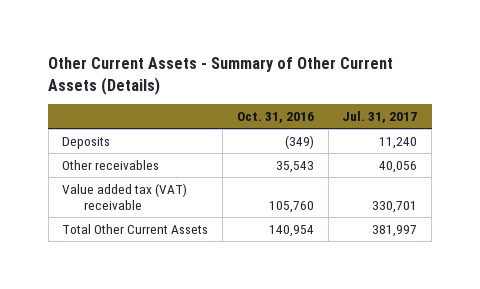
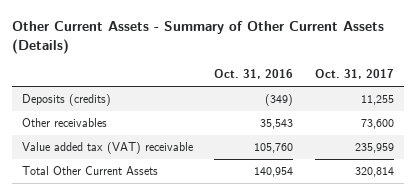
[342,111,418,124] Jul. 31, 2017 -> none
none -> [314,69,394,80] Oct. 31, 2017
[62,136,111,149] Deposits -> [22,94,112,107] Deposits (credits)

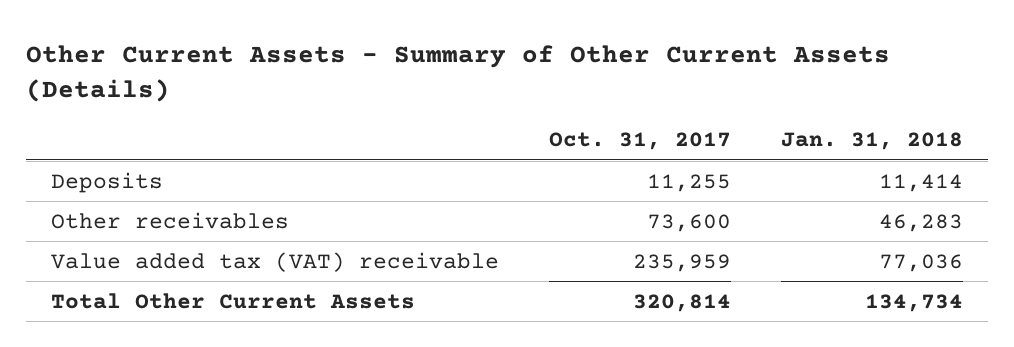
[214,69,294,80] Oct. 31, 2016 -> none
none -> [781,132,964,151] Jan. 31, 2018
[22,94,112,107] Deposits (credits) -> [51,171,164,193] Deposits

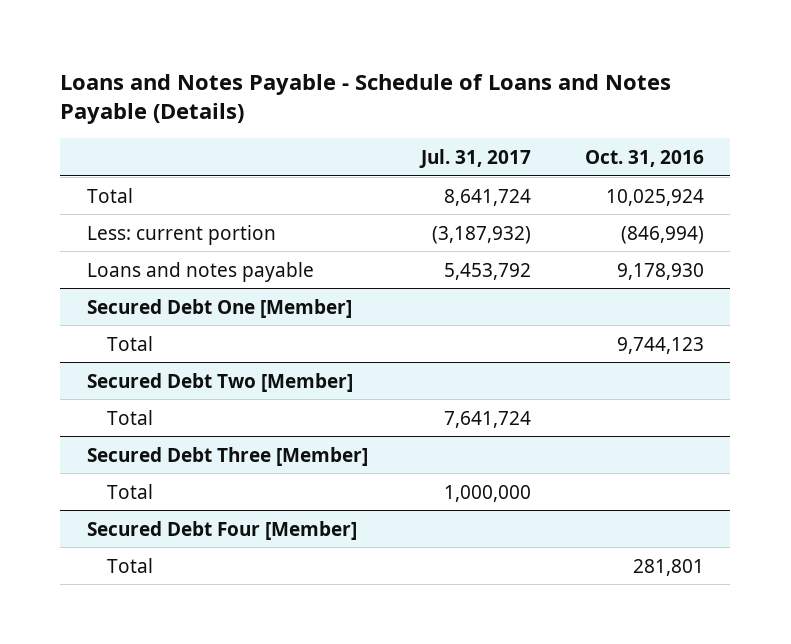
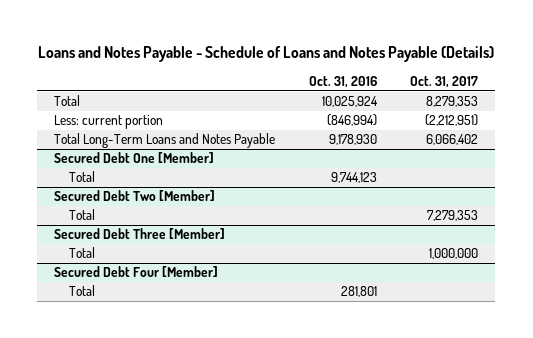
[419,148,532,168] Jul. 31, 2017 -> none
none -> [410,75,479,88] Oct. 31, 2017
[86,261,314,282] Loans and notes payable -> [54,133,276,149] Total Long-Term Loans and Notes Payable

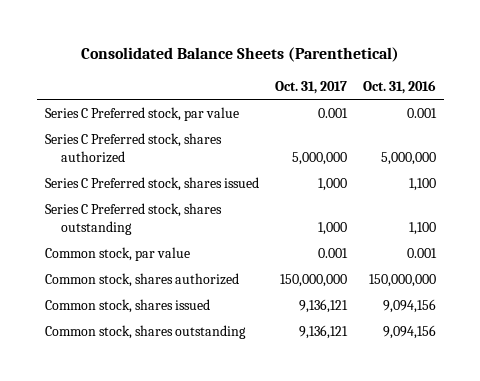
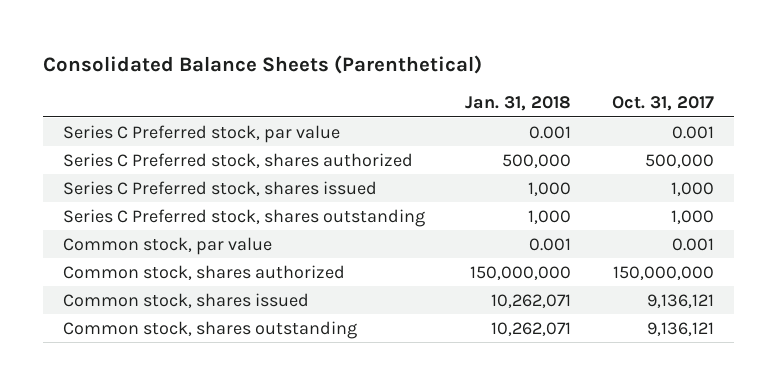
[362,79,436,94] Oct. 31, 2016 -> none
none -> [465,96,572,112] Jan. 31, 2018
[291,151,347,165] 5,000,000 -> [644,153,714,168] 500,000

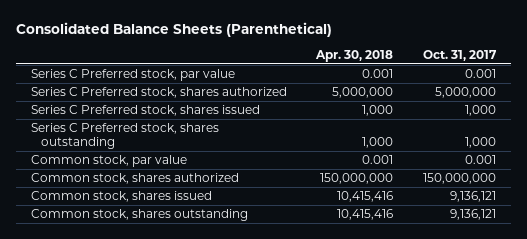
[465,96,572,112] Jan. 31, 2018 -> none
none -> [315,50,394,63] Apr. 30, 2018
[644,153,714,168] 500,000 -> [435,87,497,99] 5,000,000

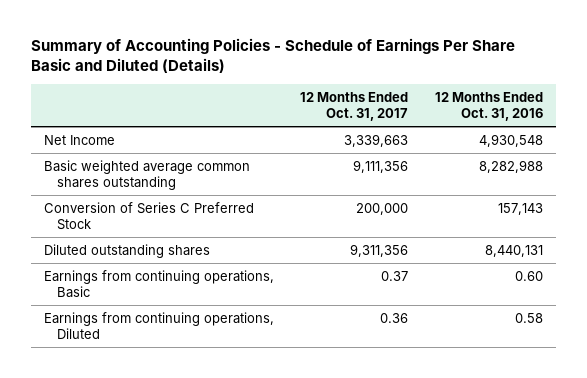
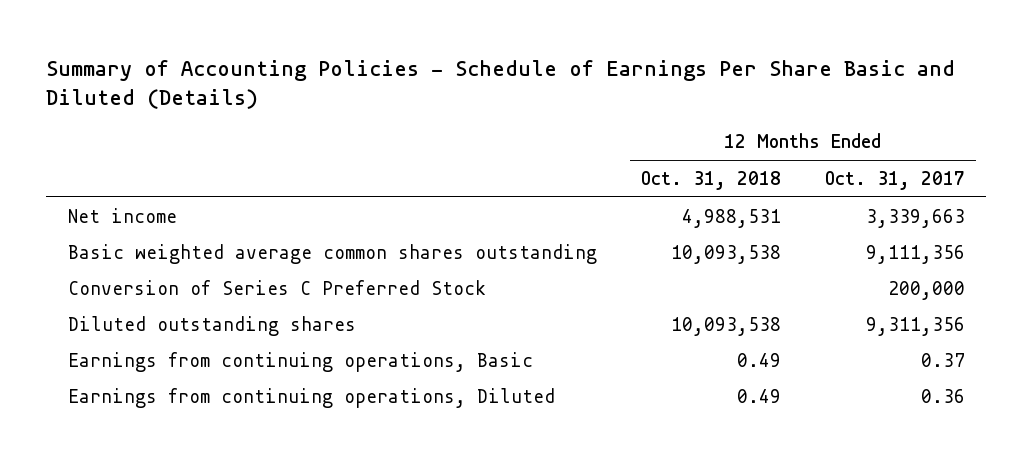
[434,91,543,121] 12 Months Ended Oct. 31, 2016 -> none
none -> [640,170,781,190] Oct. 31, 2018
[43,134,115,145] Net Income -> [68,207,178,223] Net income

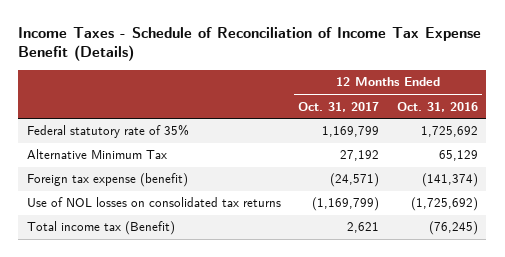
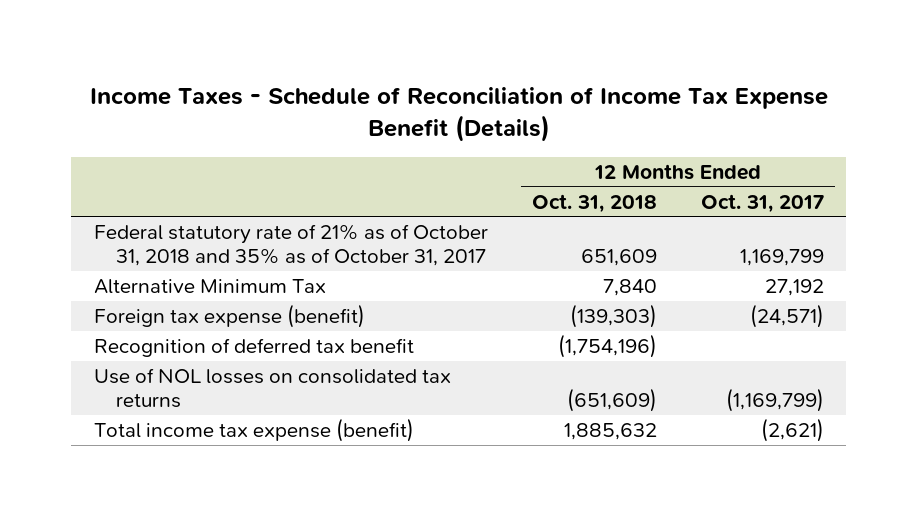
[396,101,478,112] Oct. 31, 2016 -> none
none -> [531,193,657,213] Oct. 31, 2018
[26,124,189,139] Federal statutory rate of 35% -> [93,223,488,267] Federal statutory rate of 21% as of October 31, 2018 and 35% as of October 31, 2017
none -> [93,337,414,357] Recognition of deferred tax benefit
[26,221,175,236] Total income tax (Benefit) -> [93,417,414,442] Total income tax expense (benefit)
[347,222,380,234] 2,621 -> [760,417,824,442] (2,621)

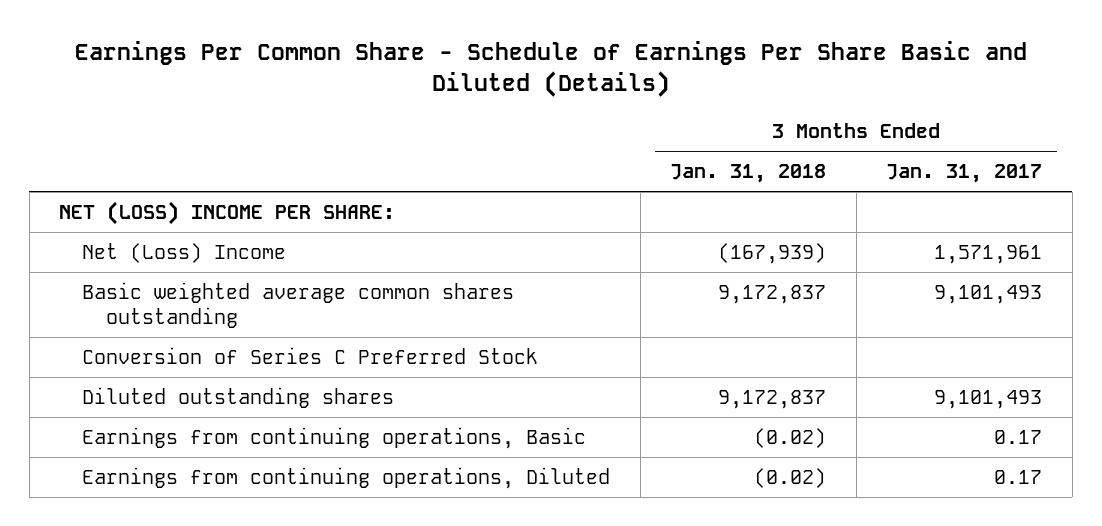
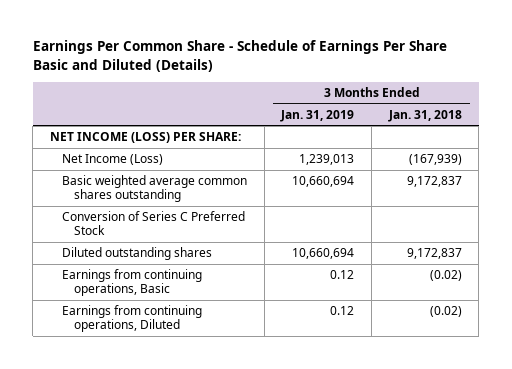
[886,164,1043,184] Jan. 31, 2017 -> none
none -> [280,109,355,122] Jan. 31, 2019
[59,201,396,226] NET (LOSS) INCOME PER SHARE: -> [50,132,242,144] NET INCOME (LOSS) PER SHARE:
[82,243,287,264] Net (Loss) Income -> [61,154,163,166] Net Income (Loss)

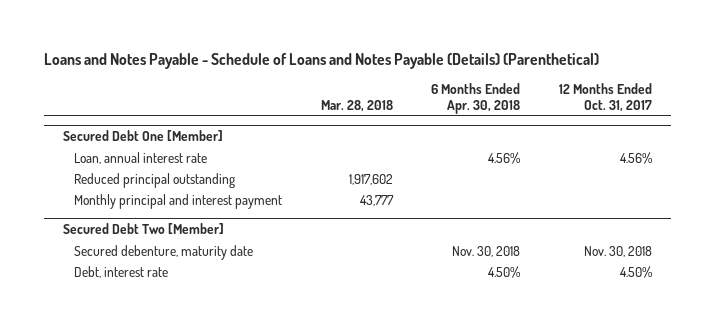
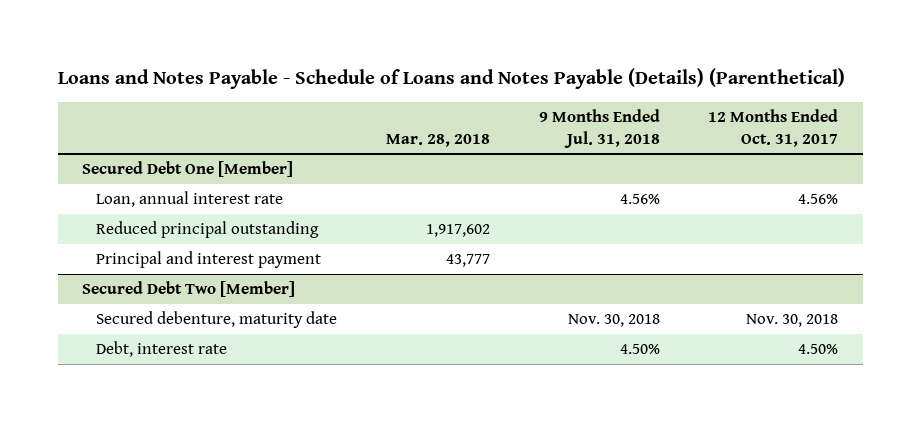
[431,82,521,115] 6 Months Ended Apr. 30, 2018 -> none
none -> [538,108,660,148] 9 Months Ended Jul. 31, 2018
[73,193,282,209] Monthly principal and interest payment -> [95,251,321,269] Principal and interest payment

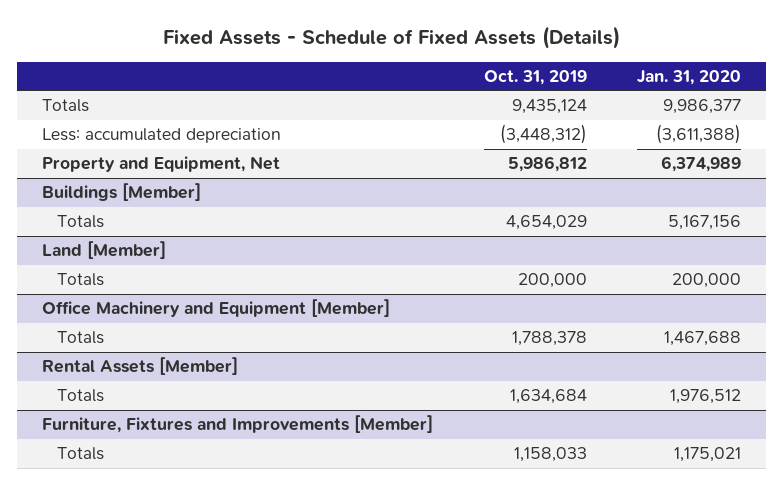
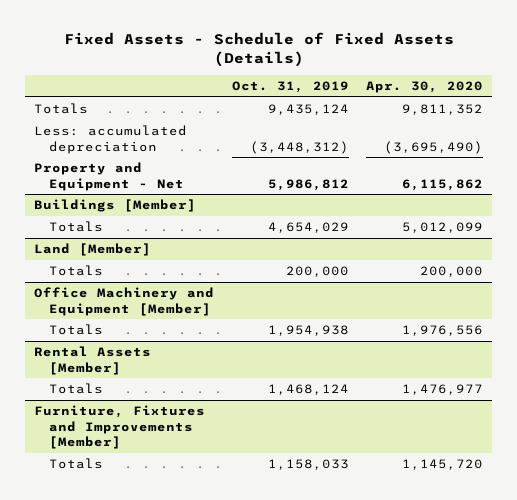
[636,69,741,85] Jan. 31, 2020 -> none
none -> [366,81,484,94] Apr. 30, 2020
[42,156,281,173] Property and Equipment, Net -> [34,162,185,191] Property and Equipment - Net
[511,331,587,347] 1,788,378 -> [267,325,349,337] 1,954,938
[509,389,587,405] 1,634,684 -> [267,384,349,396] 1,468,124

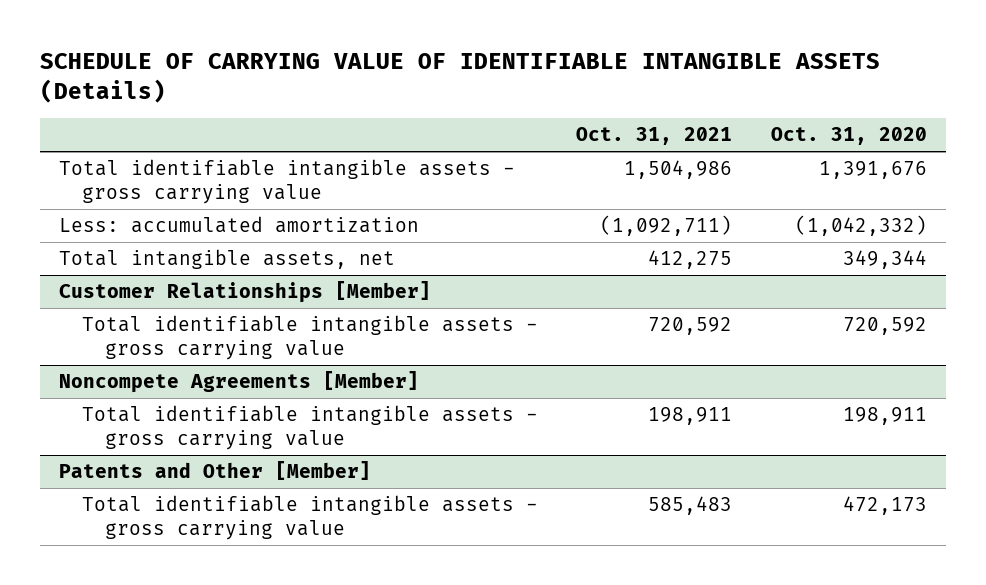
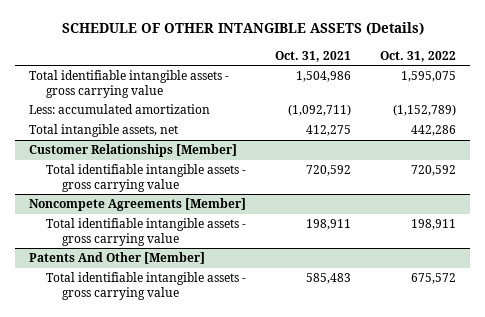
[39,53,880,104] SCHEDULE OF CARRYING VALUE OF IDENTIFIABLE INTANGIBLE ASSETS (Details) -> [61,22,424,36] SCHEDULE OF OTHER INTANGIBLE ASSETS (Details)
[770,127,927,146] Oct. 31, 2020 -> none
none -> [379,50,456,62] Oct. 31, 2022
[58,461,371,481] Patents and Other [Member] -> [29,252,206,265] Patents And Other [Member]

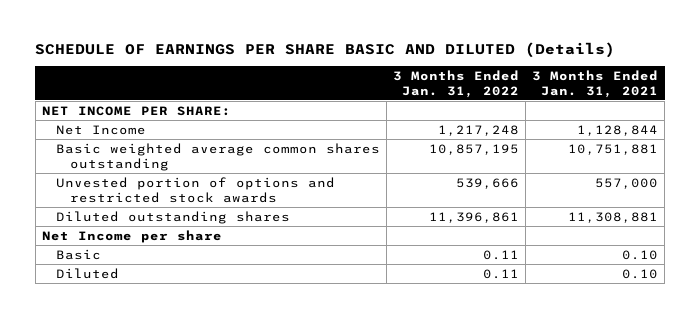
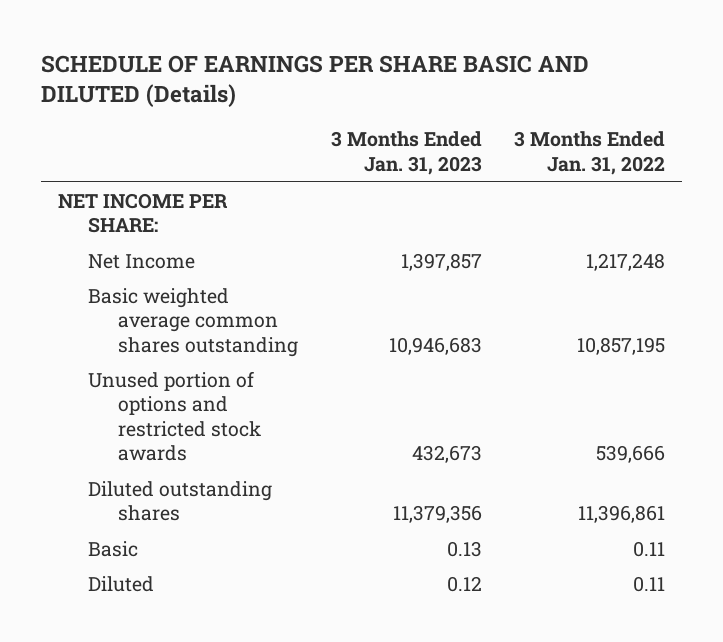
[532,69,659,98] 3 Months Ended Jan. 31, 2021 -> none
none -> [330,131,482,176] 3 Months Ended Jan. 31, 2023
[55,176,335,203] Unvested portion of options and restricted stock awards -> [87,370,262,462] Unused portion of options and restricted stock awards
[41,229,222,243] Net Income per share -> none

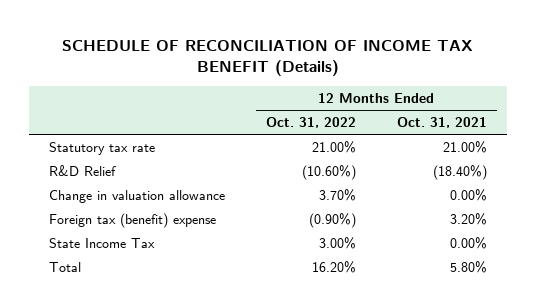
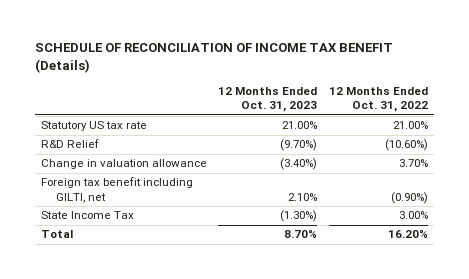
[396,117,487,129] Oct. 31, 2021 -> none
none -> [218,86,318,113] 12 Months Ended Oct. 31, 2023
[49,141,156,155] Statutory tax rate -> [40,121,147,132] Statutory US tax rate
[49,212,217,228] Foreign tax (benefit) expense -> none
none -> [40,177,193,203] Foreign tax benefit including GILTI, net

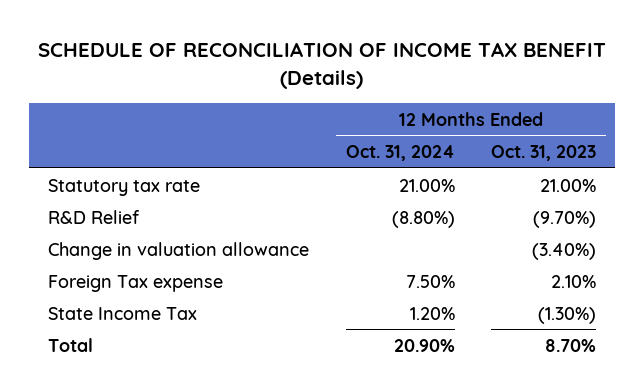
[329,86,429,113] 12 Months Ended Oct. 31, 2022 -> none
none -> [345,144,455,161] Oct. 31, 2024
[40,121,147,132] Statutory US tax rate -> [47,178,200,196] Statutory tax rate
[40,177,193,203] Foreign tax benefit including GILTI, net -> [47,274,223,292] Foreign Tax expense

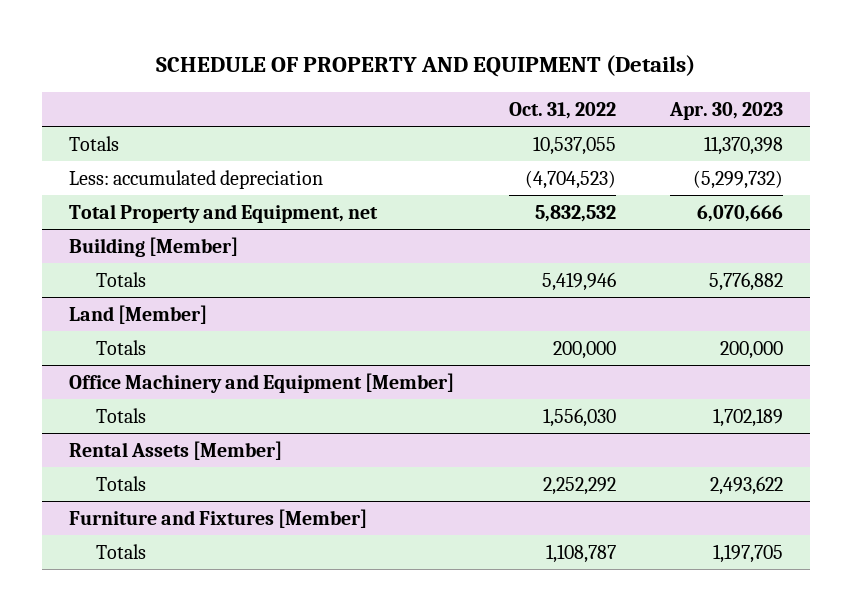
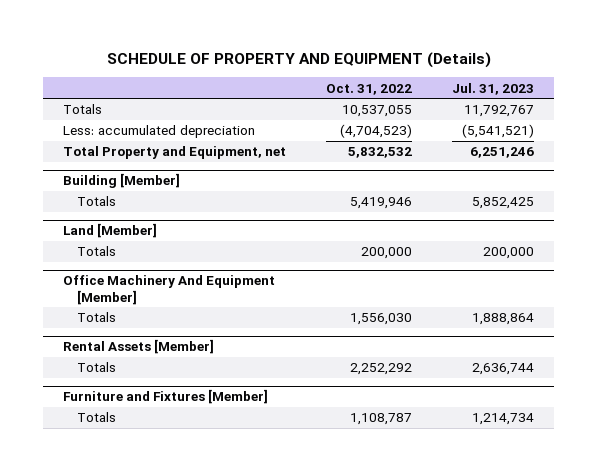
[669,101,784,120] Apr. 30, 2023 -> none
none -> [452,82,535,95] Jul. 31, 2023
[69,372,455,393] Office Machinery and Equipment [Member] -> [62,275,275,305] Office Machinery And Equipment [Member]

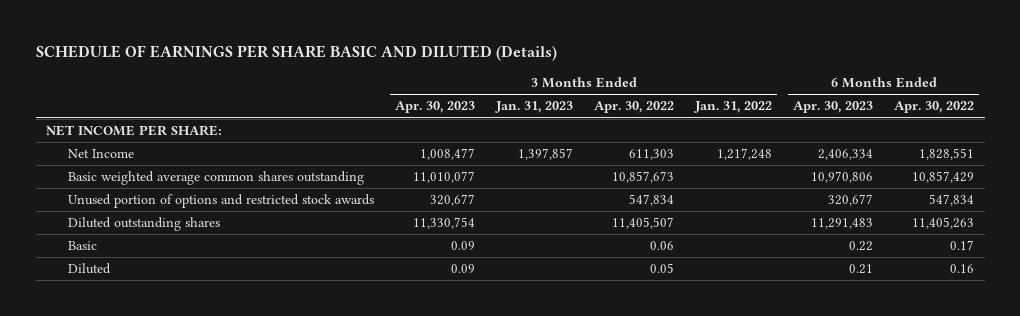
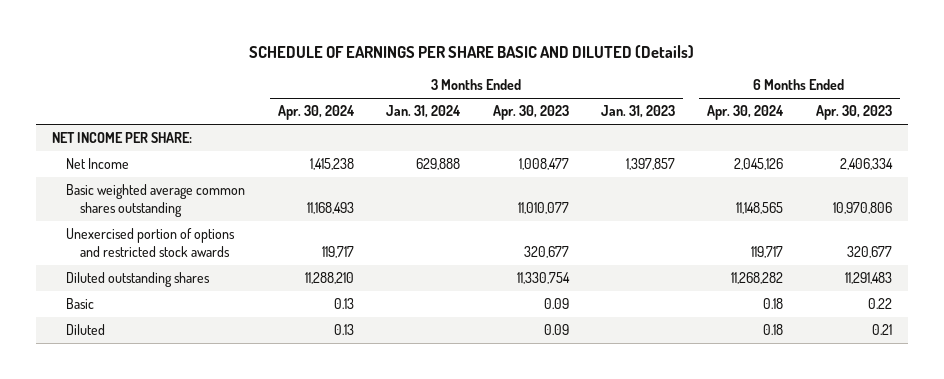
[594,101,675,114] Apr. 30, 2022 -> none
[694,101,773,114] Jan. 31, 2022 -> none
[894,101,975,114] Apr. 30, 2022 -> none
none -> [277,105,355,121] Apr. 30, 2024
none -> [386,105,462,119] Jan. 31, 2024
none -> [707,105,785,121] Apr. 30, 2024
[68,194,375,209] Unused portion of options and restricted stock awards -> [66,228,236,257] Unexercised portion of options and restricted stock awards

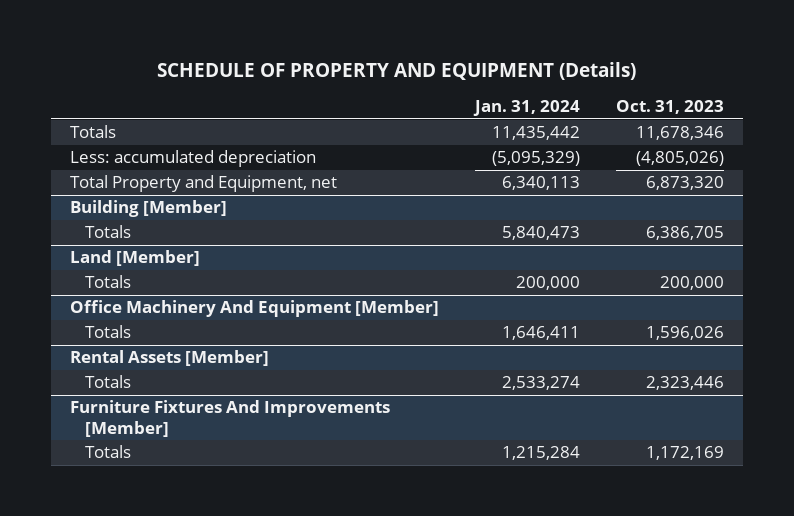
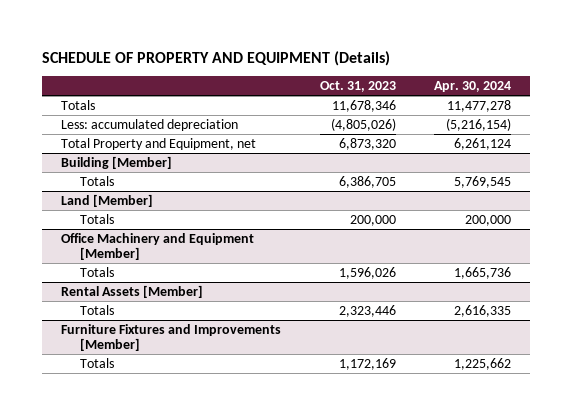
[473,99,581,116] Jan. 31, 2024 -> none
none -> [433,81,511,93] Apr. 30, 2024
[69,300,439,318] Office Machinery And Equipment [Member] -> [61,232,255,261] Office Machinery and Equipment [Member]
[69,400,390,437] Furniture Fixtures And Improvements [Member] -> [61,323,282,352] Furniture Fixtures and Improvements [Member]

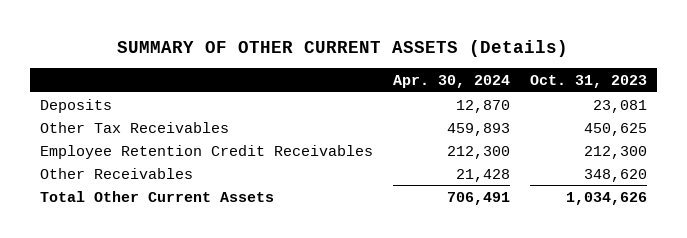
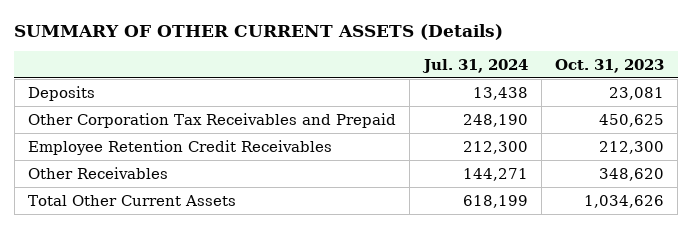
[392,74,510,88] Apr. 30, 2024 -> none
none -> [421,58,528,73] Jul. 31, 2024
[39,121,229,133] Other Tax Receivables -> [28,112,397,128] Other Corporation Tax Receivables and Prepaid

